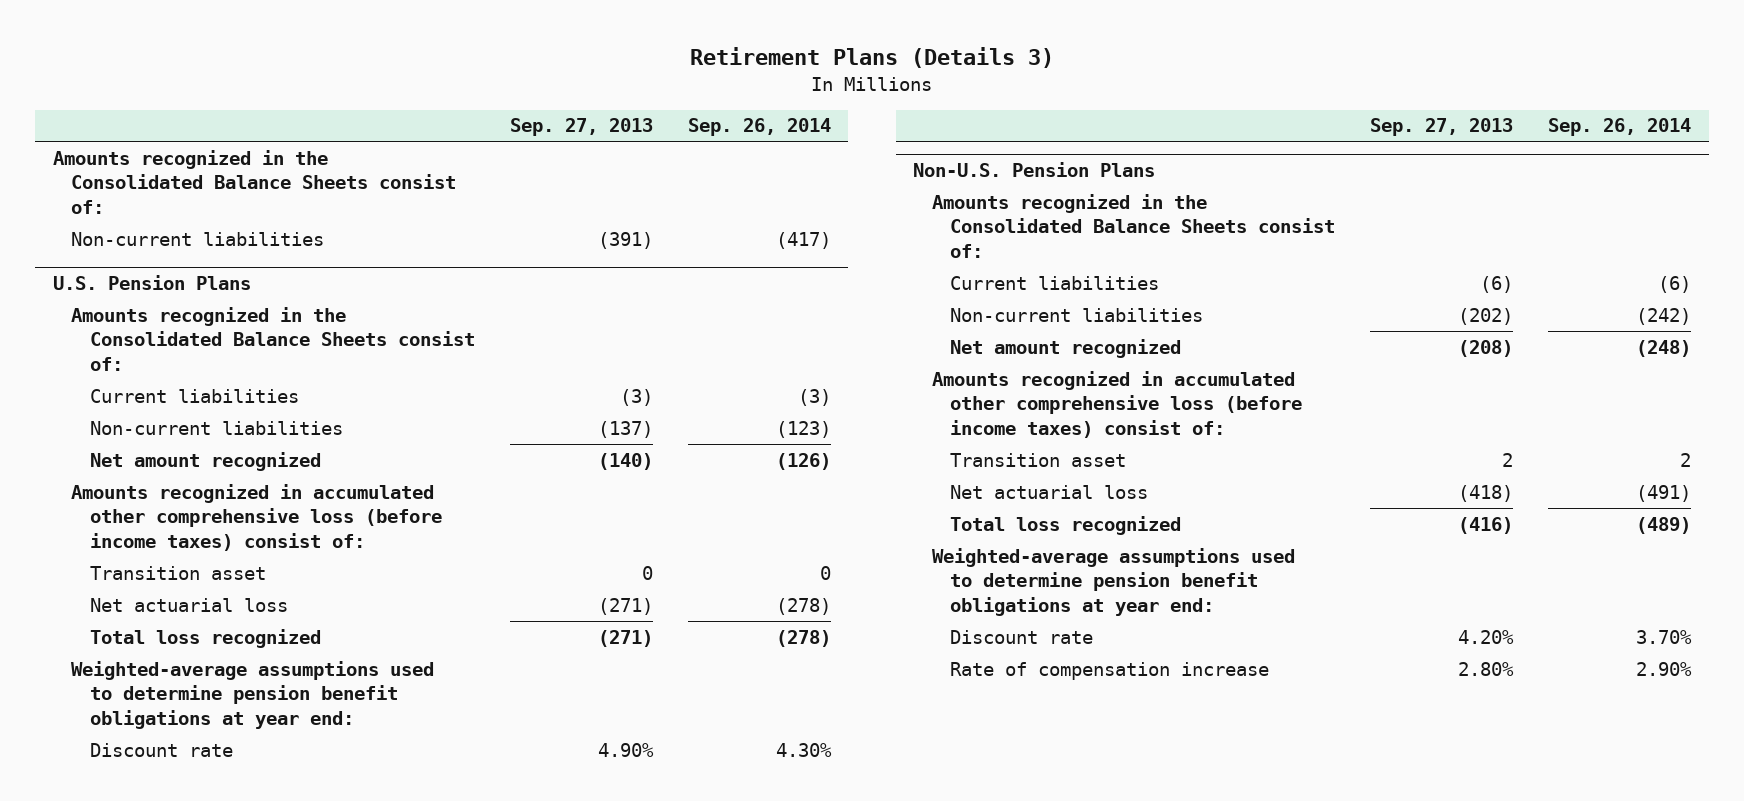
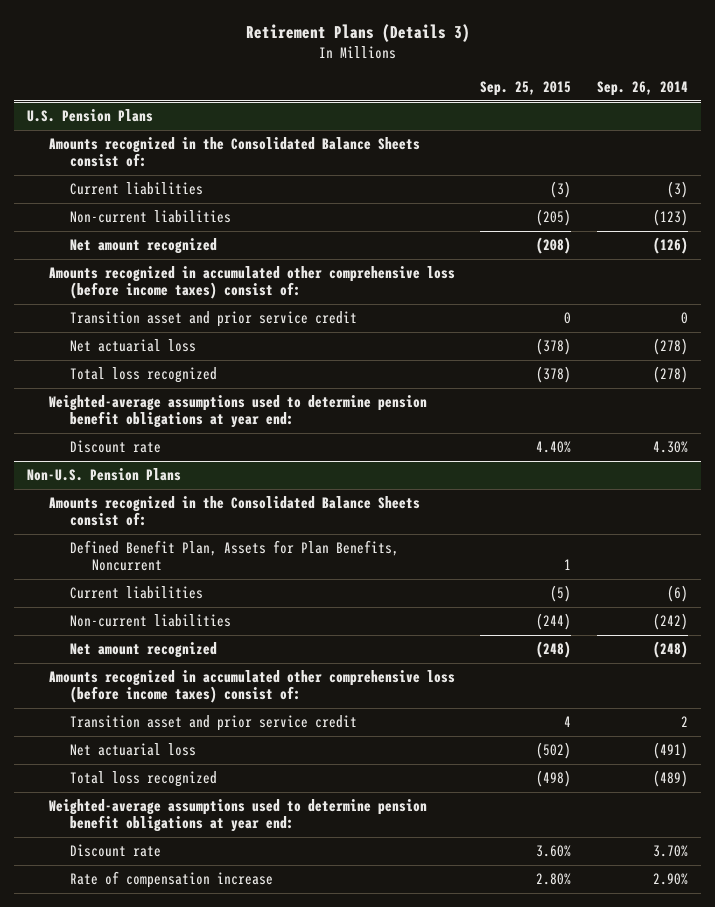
[509,118,653,137] Sep. 27, 2013 -> none
none -> [480,80,572,96] Sep. 25, 2015
[52,149,457,215] Amounts recognized in the Consolidated Balance Sheets consist of: -> none
[71,231,325,246] Non-current liabilities -> none
[89,565,266,580] Transition asset -> [70,311,358,328] Transition asset and prior service credit
none -> [70,540,400,572] Defined Benefit Plan, Assets for Plan Benefits, Noncurrent
[950,452,1127,467] Transition asset -> [70,715,358,732] Transition asset and prior service credit

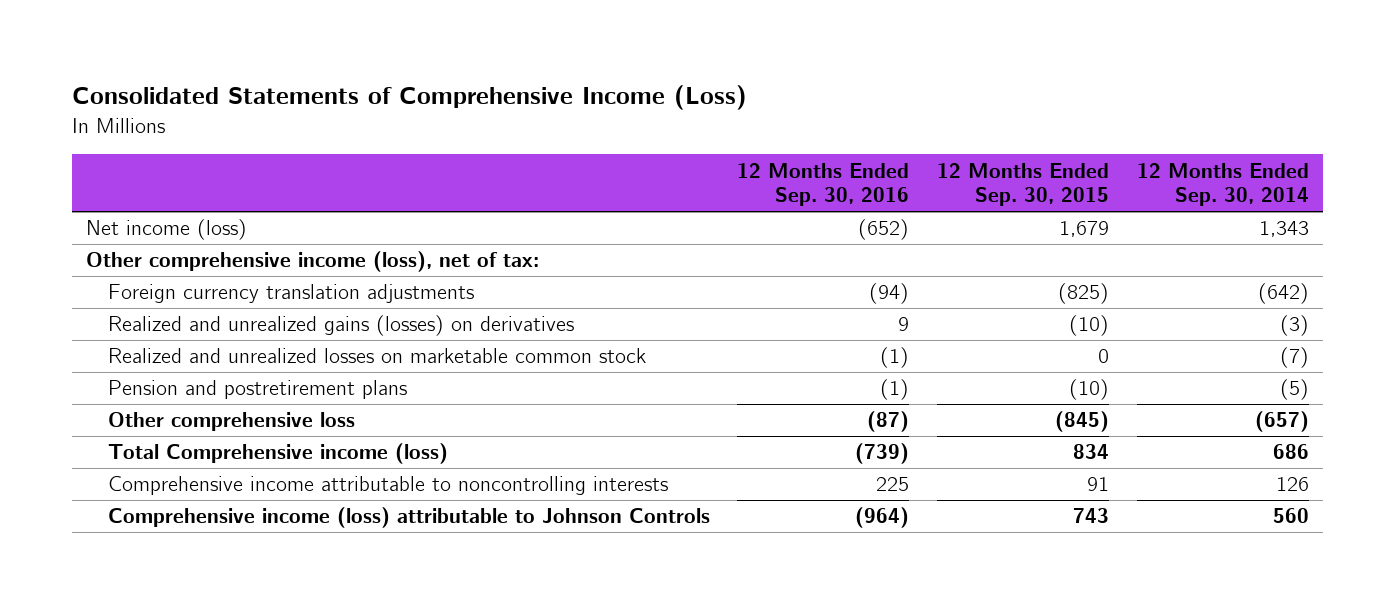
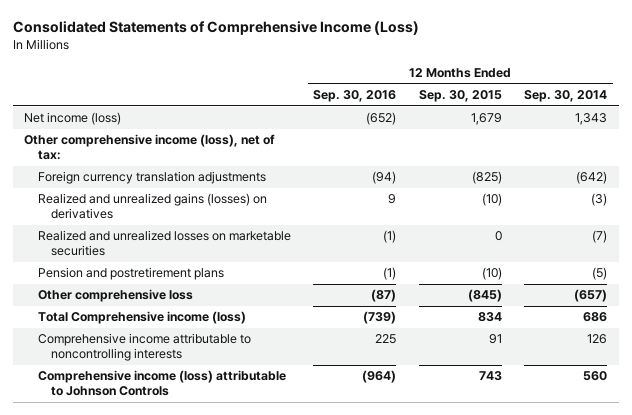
[107,348,646,364] Realized and unrealized losses on marketable common stock -> [37,230,291,257] Realized and unrealized losses on marketable securities

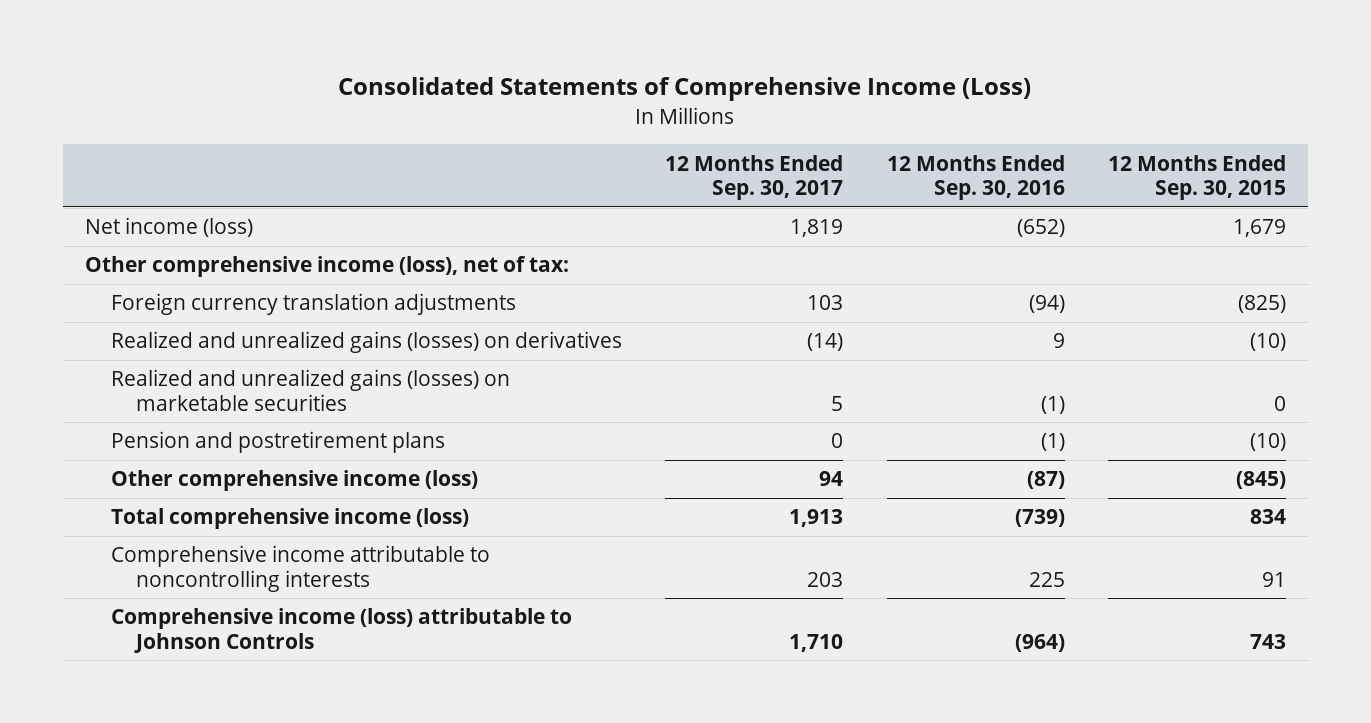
[524,90,608,103] Sep. 30, 2014 -> none
none -> [665,154,844,201] 12 Months Ended Sep. 30, 2017
[37,230,291,257] Realized and unrealized losses on marketable securities -> [110,369,510,411] Realized and unrealized gains (losses) on marketable securities
[37,289,193,303] Other comprehensive loss -> [110,470,478,492] Other comprehensive income (loss)
[37,311,246,325] Total Comprehensive income (loss) -> [110,508,469,530] Total comprehensive income (loss)

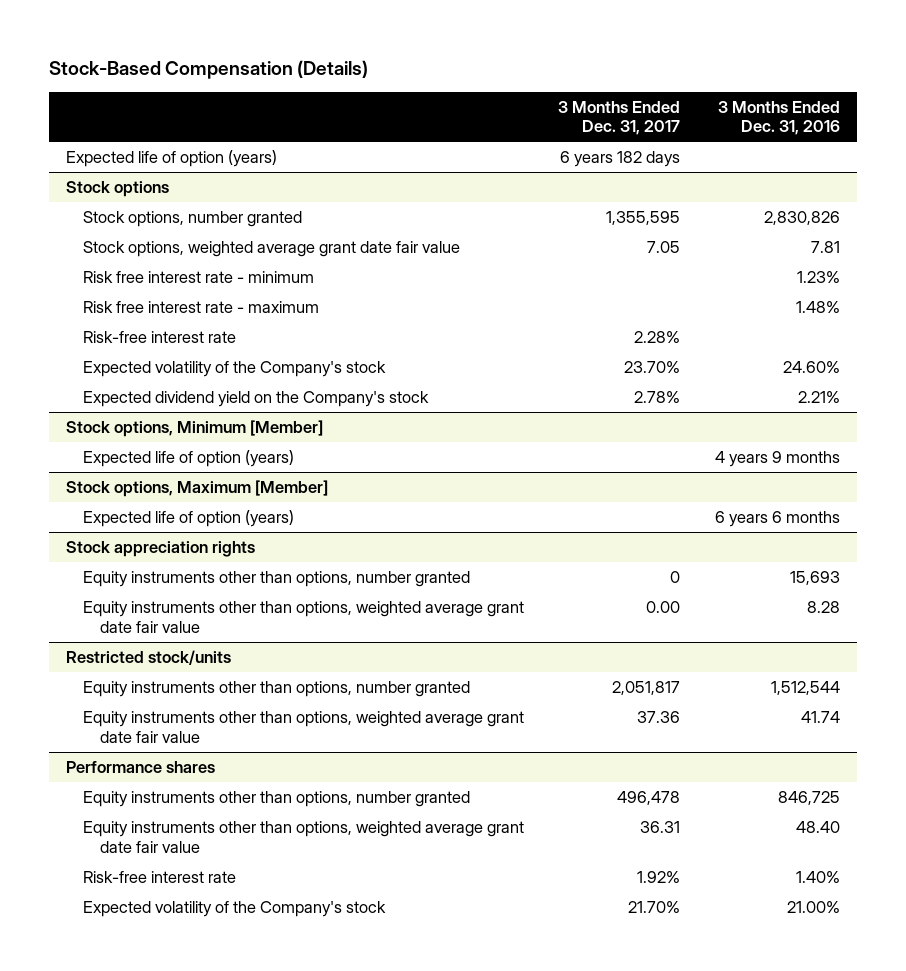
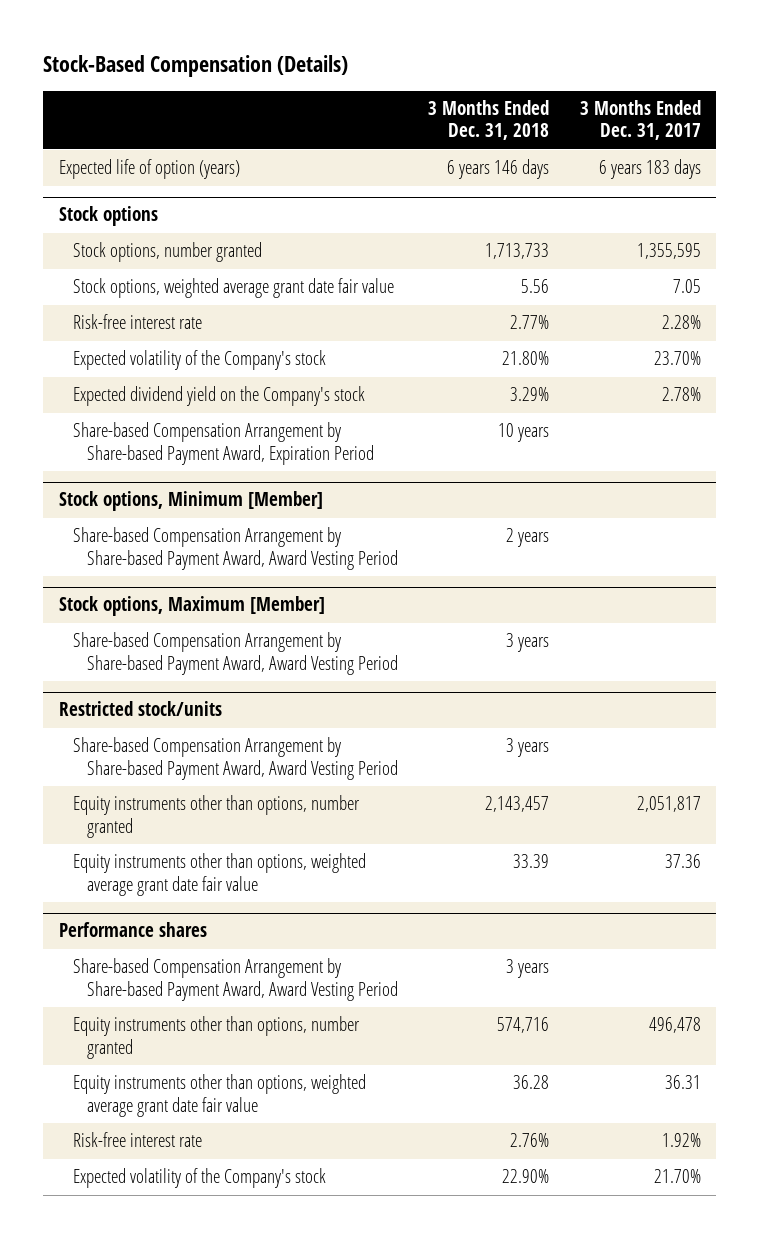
[717,100,840,136] 3 Months Ended Dec. 31, 2016 -> none
none -> [428,100,550,141] 3 Months Ended Dec. 31, 2018
[560,151,681,168] 6 years 182 days -> [598,159,701,180] 6 years 183 days
[83,271,315,284] Risk free interest rate - minimum -> none
[83,301,320,314] Risk free interest rate - maximum -> none
none -> [72,422,374,465] Share-based Compensation Arrangement by Share-based Payment Award, Expiration Period
[83,450,295,468] Expected life of option (years) -> none
none -> [72,527,398,570] Share-based Compensation Arrangement by Share-based Payment Award, Award Vesting Period
[83,510,295,528] Expected life of option (years) -> none
[66,541,256,558] Stock appreciation rights -> none
[83,571,471,588] Equity instruments other than options, number granted -> none
[83,601,525,633] Equity instruments other than options, weighted average grant date fair value -> none
none -> [72,632,398,675] Share-based Compensation Arrangement by Share-based Payment Award, Award Vesting Period
none -> [72,737,398,780] Share-based Compensation Arrangement by Share-based Payment Award, Award Vesting Period
none -> [72,958,398,1001] Share-based Compensation Arrangement by Share-based Payment Award, Award Vesting Period

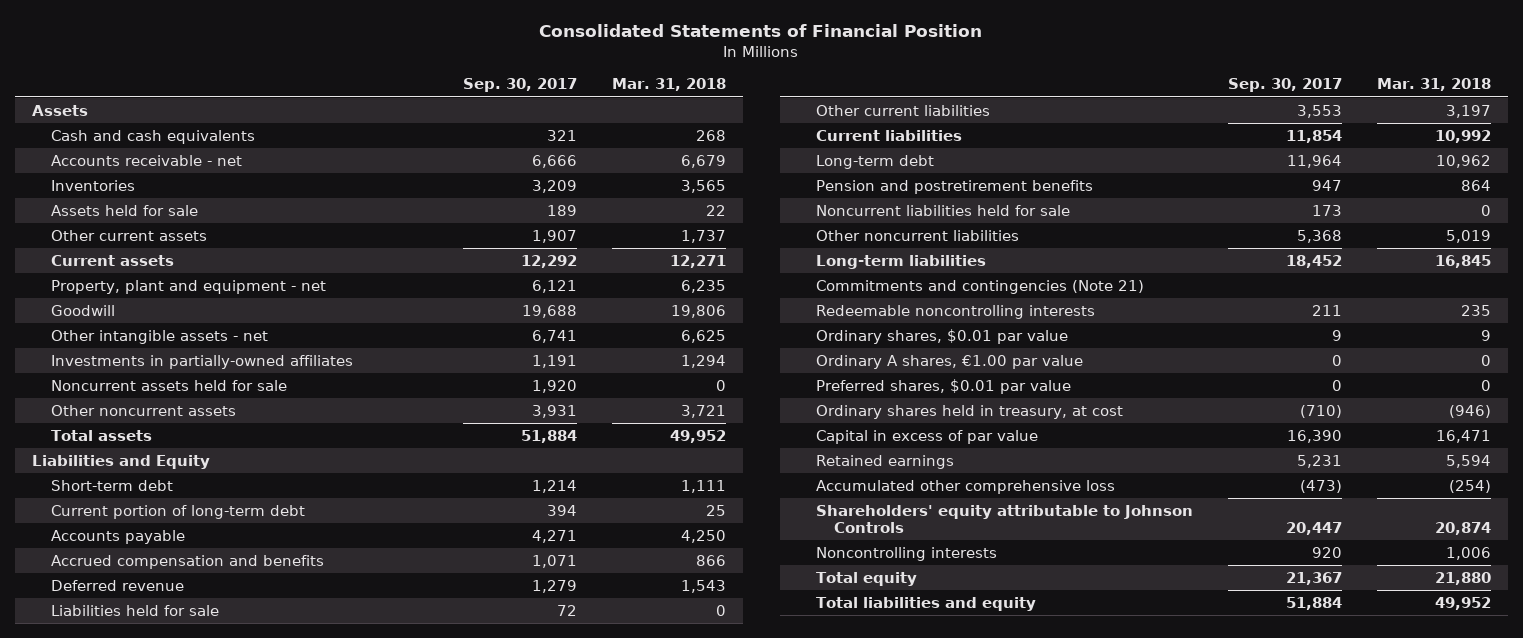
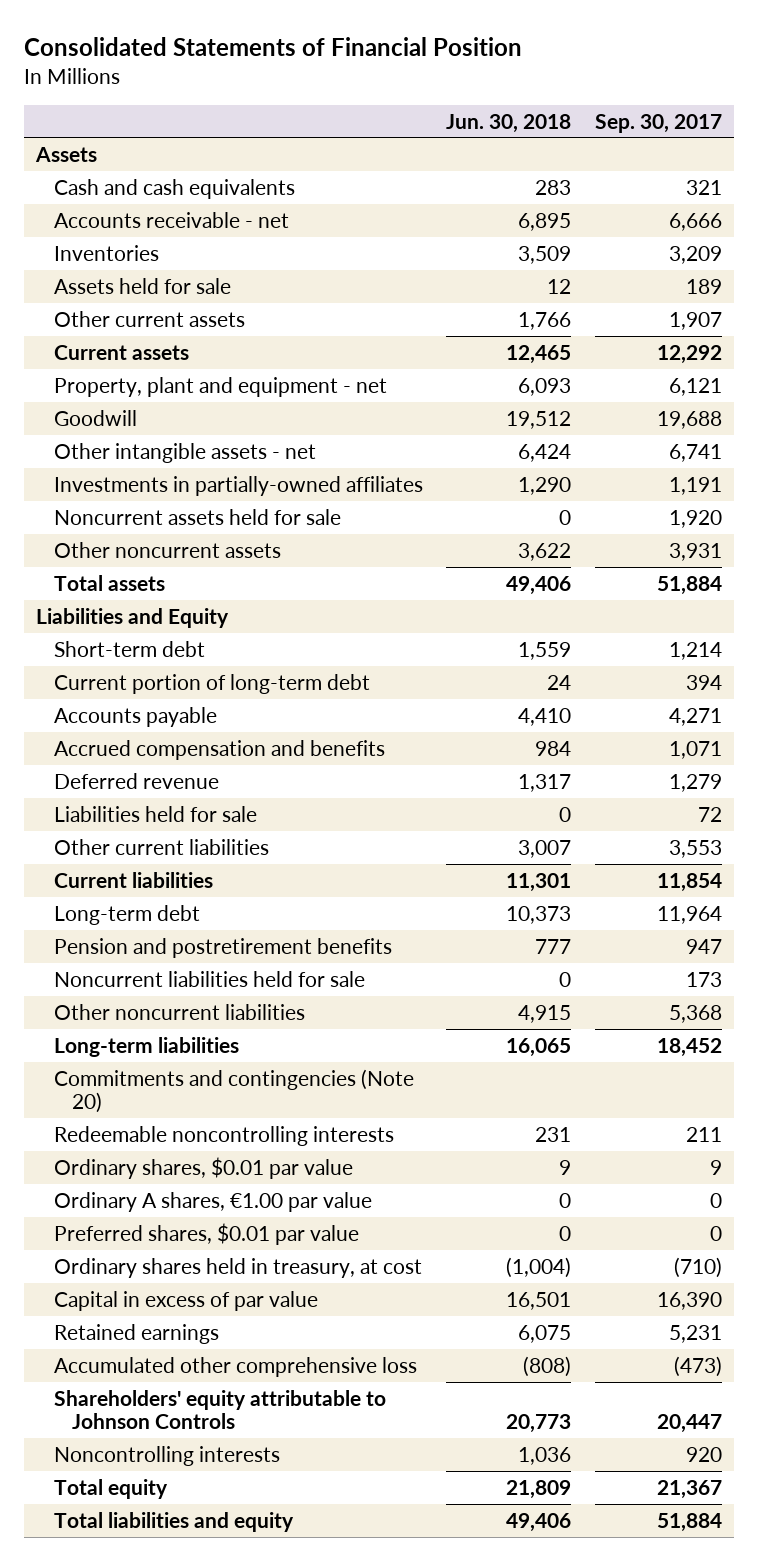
[611,78,726,92] Mar. 31, 2018 -> none
none -> [446,113,572,133] Jun. 30, 2018
[815,279,1144,294] Commitments and contingencies (Note 21) -> [53,1068,414,1114] Commitments and contingencies (Note 20)

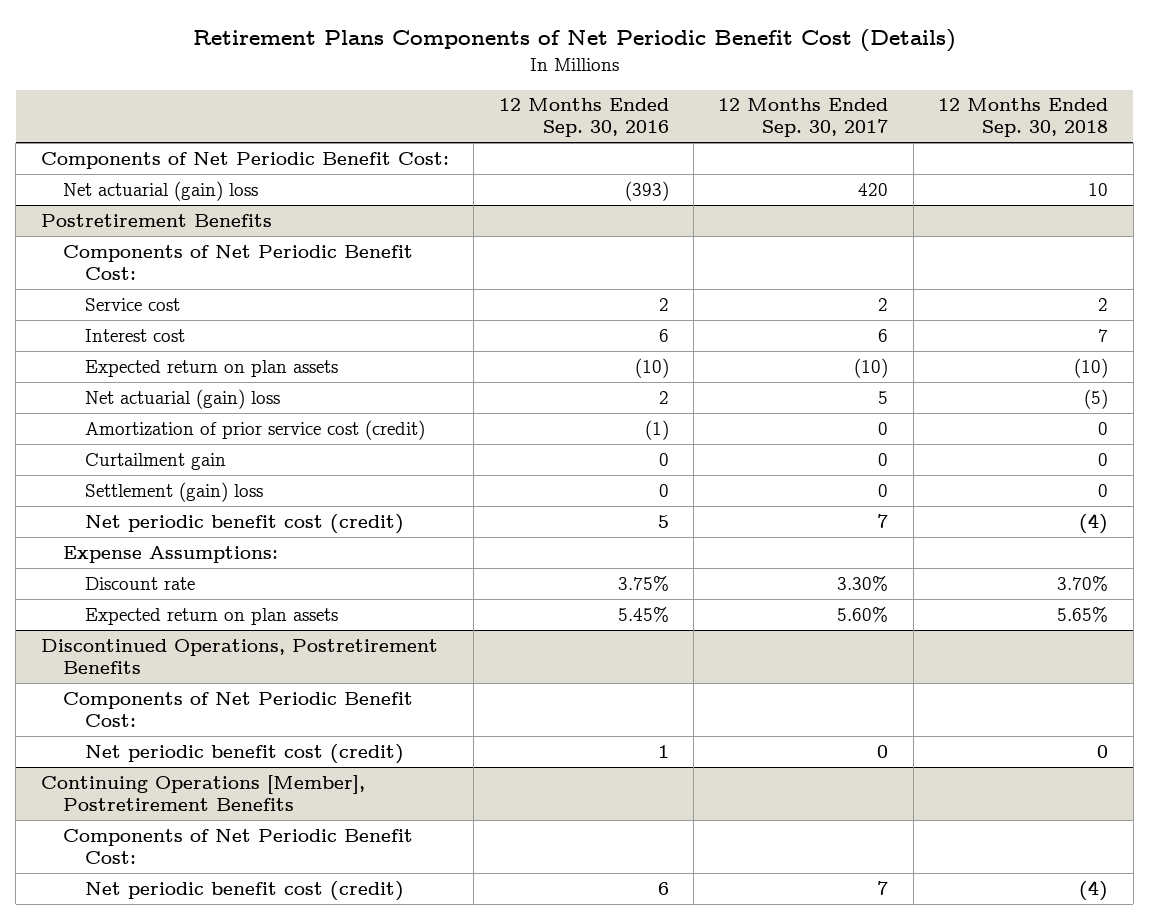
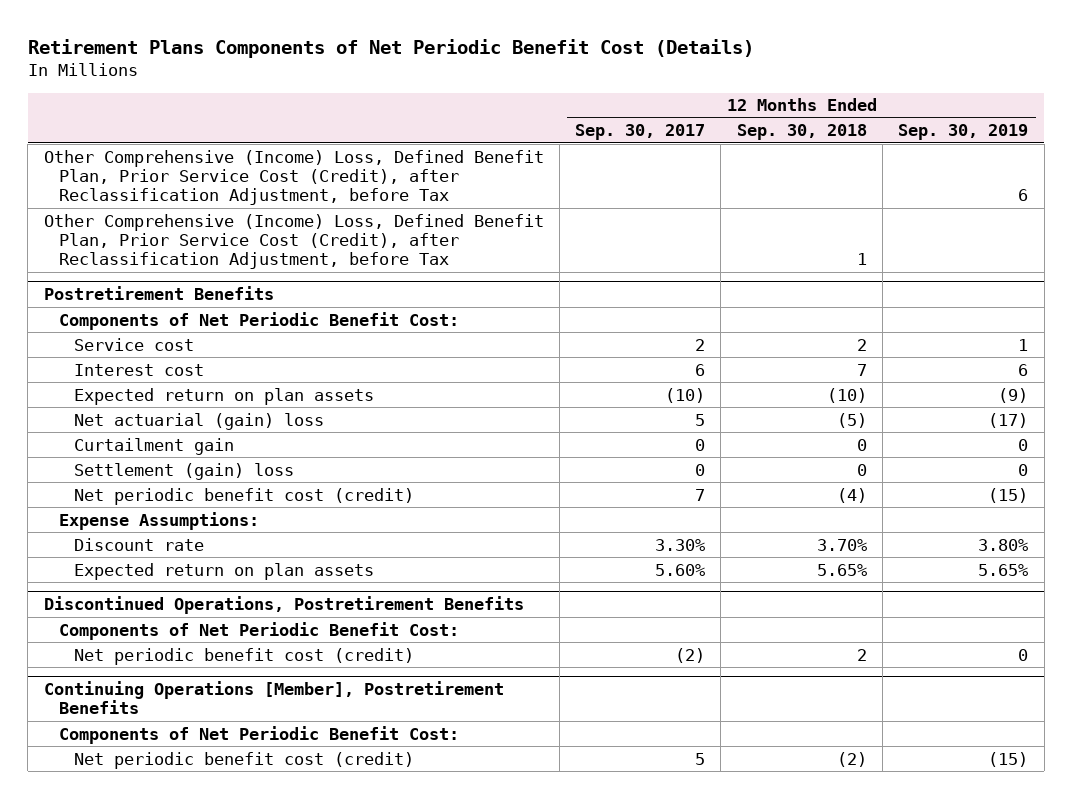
[498,98,669,138] 12 Months Ended Sep. 30, 2016 -> none
none -> [898,124,1029,141] Sep. 30, 2019
[40,151,449,169] Components of Net Periodic Benefit Cost: -> none
[63,180,259,201] Net actuarial (gain) loss -> none
none -> [43,149,544,206] Other Comprehensive (Income) Loss, Defined Benefit Plan, Prior Service Cost (Credit), after Reclassification Adjustment, before Tax
none -> [43,213,544,270] Other Comprehensive (Income) Loss, Defined Benefit Plan, Prior Service Cost (Credit), after Reclassification Adjustment, before Tax
[85,419,426,440] Amortization of prior service cost (credit) -> none
[877,744,889,758] 0 -> [675,647,706,663] (2)
[1097,744,1109,758] 0 -> [856,648,867,661] 2
[877,880,889,895] 7 -> [695,752,706,765] 5
[1079,879,1109,901] (4) -> [836,751,867,767] (2)

